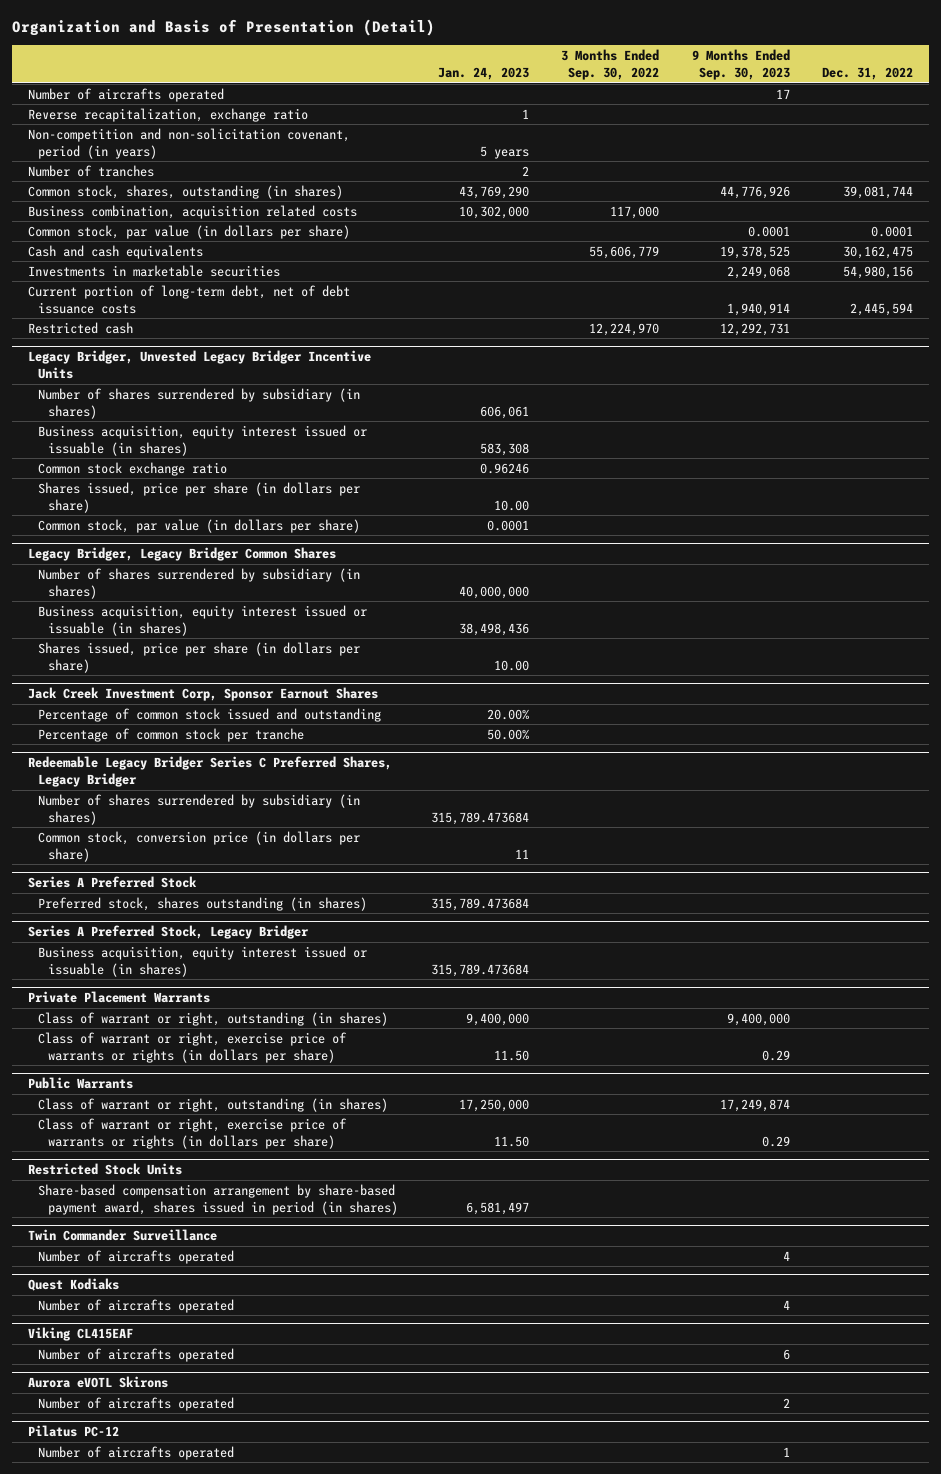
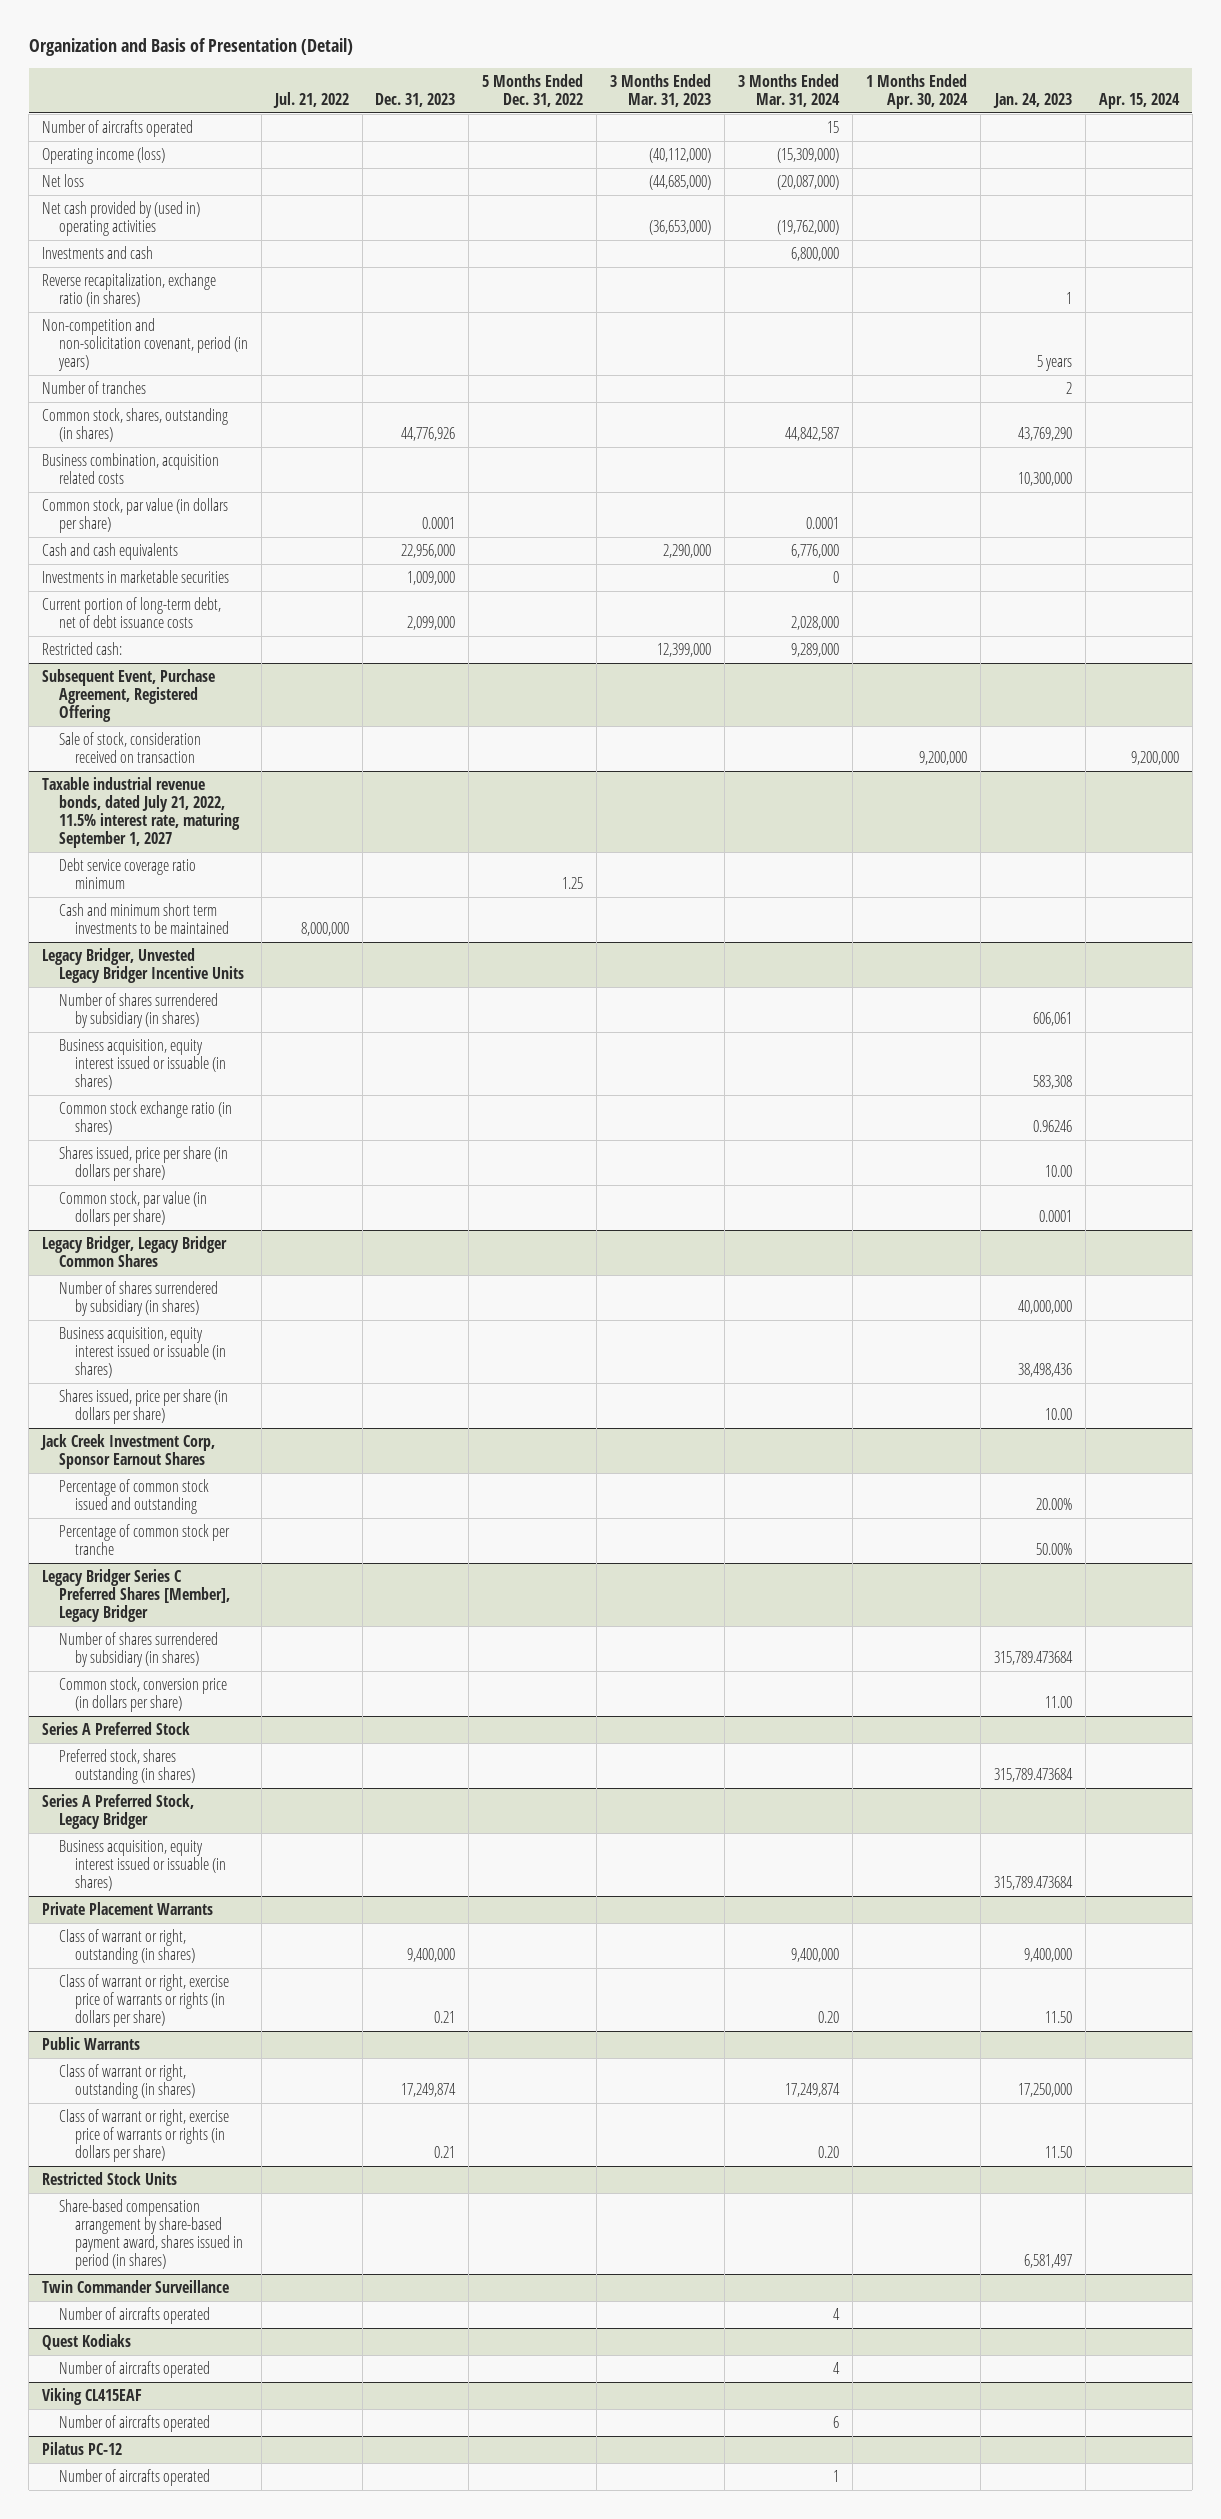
[561,49,660,81] 3 Months Ended Sep. 30, 2022 -> none
[691,49,790,81] 9 Months Ended Sep. 30, 2023 -> none
[821,67,913,81] Dec. 31, 2022 -> none
none -> [272,91,349,108] Jul. 21, 2022
none -> [375,92,456,107] Dec. 31, 2023
none -> [482,73,584,107] 5 Months Ended Dec. 31, 2022
none -> [610,73,712,107] 3 Months Ended Mar. 31, 2023
none -> [738,73,841,107] 3 Months Ended Mar. 31, 2024
none -> [866,73,969,109] 1 Months Ended Apr. 30, 2024
none -> [1098,92,1180,109] Apr. 15, 2024
none -> [42,146,166,164] Operating income (loss)
none -> [42,173,85,187] Net loss
none -> [42,200,201,236] Net cash provided by (used in) operating activities
none -> [42,245,154,259] Investments and cash
[27,107,308,122] Reverse recapitalization, exchange ratio -> [42,272,217,307] Reverse recapitalization, exchange ratio (in shares)
[458,205,529,219] 10,302,000 -> [1017,471,1072,486] 10,300,000
[27,321,133,334] Restricted cash -> [42,641,123,655] Restricted cash:
none -> [42,668,216,723] Subsequent Event, Purchase Agreement, Registered Offering
none -> [58,731,201,763] Sale of stock, consideration received on transaction
none -> [42,776,240,849] Taxable industrial revenue bonds, dated July 21, 2022, 11.5% interest rate, maturing September 1, 2027
none -> [58,857,196,889] Debt service coverage ratio minimum
none -> [58,902,230,934] Cash and minimum short term investments to be maintained
[38,461,228,476] Common stock exchange ratio -> [58,1100,232,1135] Common stock exchange ratio (in shares)
[27,756,392,788] Redeemable Legacy Bridger Series C Preferred Shares, Legacy Bridger -> [42,1568,230,1623] Legacy Bridger Series C Preferred Shares [Member], Legacy Bridger
[514,848,529,859] 11 -> [1044,1695,1072,1708] 11.00
[27,1376,168,1389] Aurora eVOTL Skirons -> none
[38,1396,235,1411] Number of aircrafts operated -> none

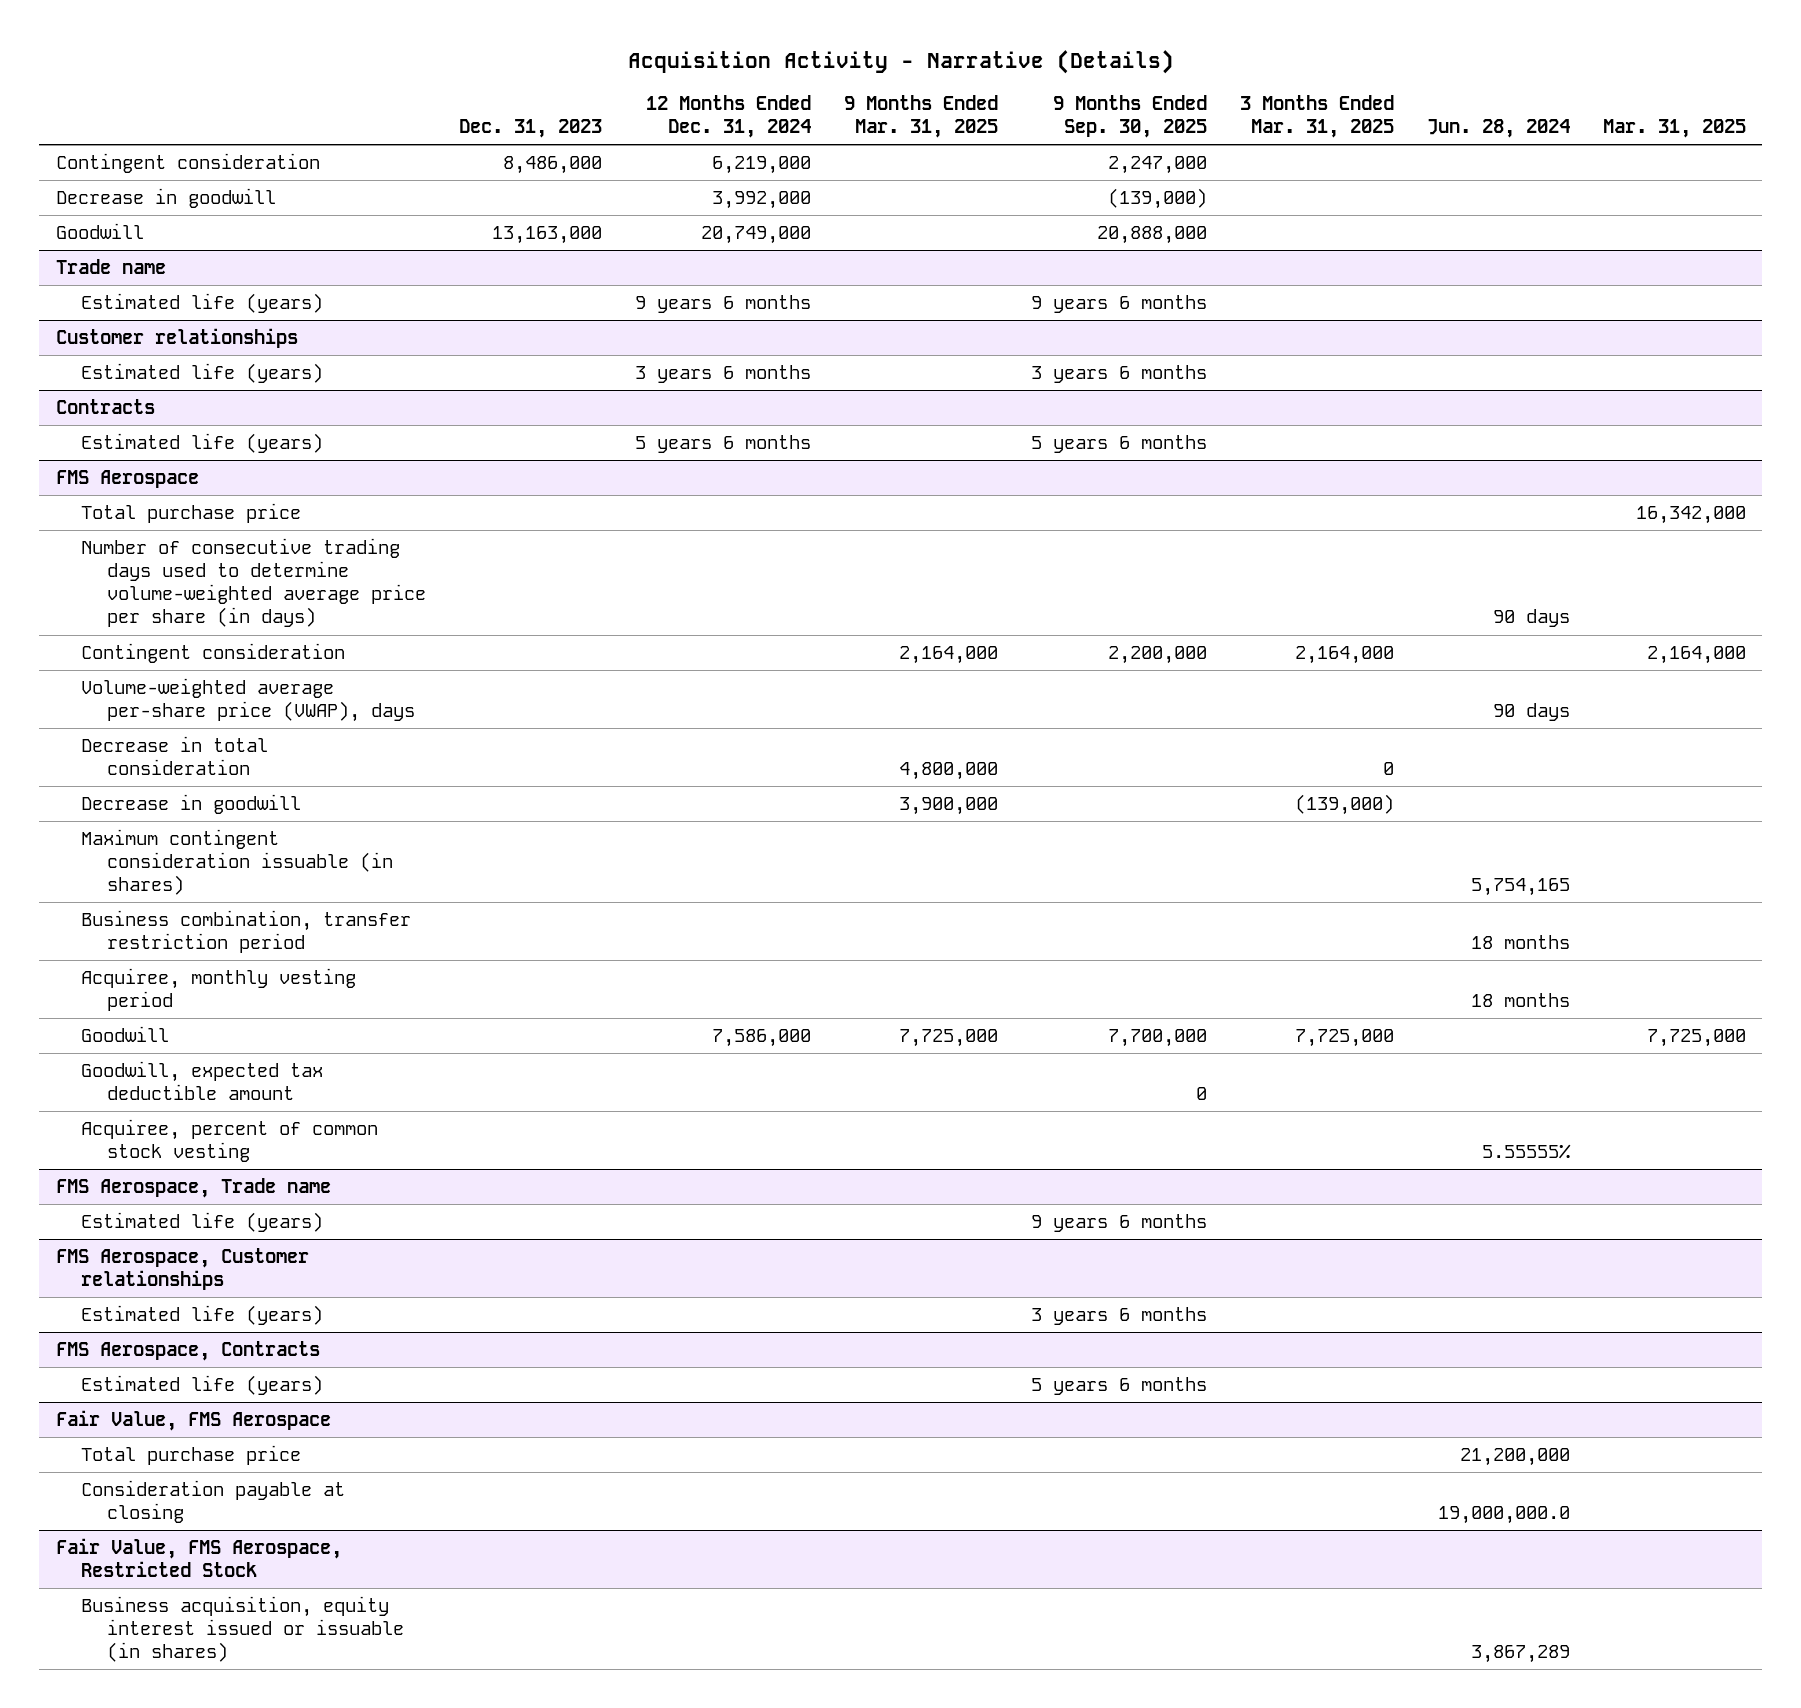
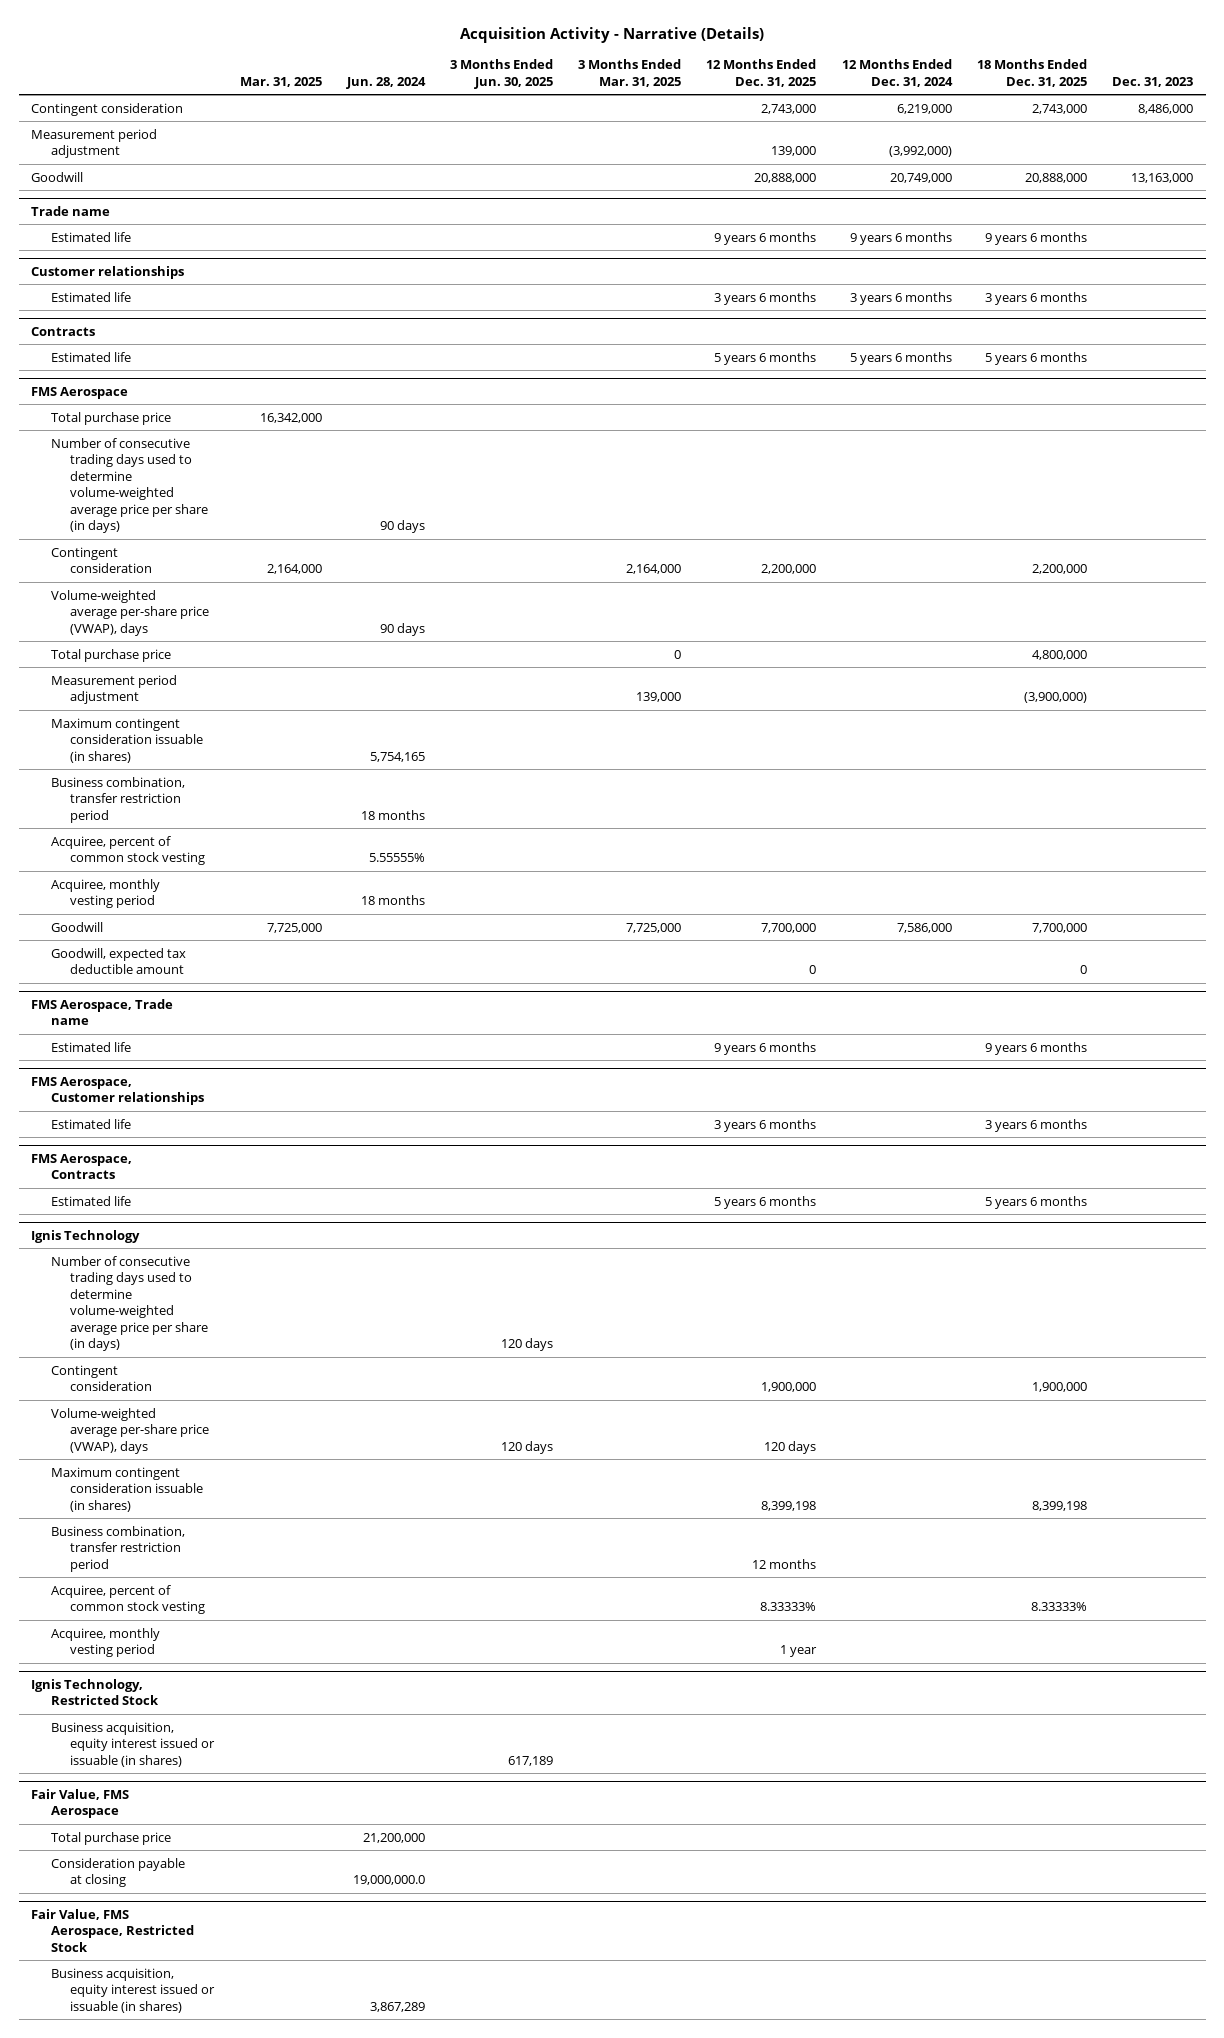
[844,94,999,138] 9 Months Ended Mar. 31, 2025 -> none
[1053,94,1208,138] 9 Months Ended Sep. 30, 2025 -> none
none -> [450,59,554,89] 3 Months Ended Jun. 30, 2025
none -> [706,59,817,87] 12 Months Ended Dec. 31, 2025
none -> [976,59,1087,87] 18 Months Ended Dec. 31, 2025
[55,187,276,208] Decrease in goodwill -> none
none -> [31,128,158,159] Measurement period adjustment
[81,292,324,313] Estimated life (years) -> [50,231,131,242] Estimated life
[81,362,324,383] Estimated life (years) -> [50,291,131,302] Estimated life
[81,432,324,453] Estimated life (years) -> [50,351,131,362] Estimated life
[81,793,302,814] Decrease in goodwill -> none
[81,735,269,776] Decrease in total consideration -> [50,648,171,662] Total purchase price
none -> [50,674,177,705] Measurement period adjustment
[81,1118,379,1163] Acquiree, percent of common stock vesting -> [50,835,206,866] Acquiree, percent of common stock vesting
[81,1211,324,1232] Estimated life (years) -> [50,1041,131,1052] Estimated life
[81,1304,324,1325] Estimated life (years) -> [50,1118,131,1129] Estimated life
[81,1374,324,1395] Estimated life (years) -> [50,1195,131,1206] Estimated life
none -> [31,1229,141,1243] Ignis Technology
none -> [50,1255,209,1352] Number of consecutive trading days used to determine volume-weighted average price per share (in days)
none -> [50,1364,153,1392] Contingent consideration
none -> [50,1407,210,1454] Volume-weighted average per-share price (VWAP), days
none -> [50,1466,204,1512] Maximum contingent consideration issuable (in shares)
none -> [50,1525,185,1572] Business combination, transfer restriction period
none -> [50,1584,206,1615] Acquiree, percent of common stock vesting
none -> [50,1627,160,1658] Acquiree, monthly vesting period
none -> [31,1678,159,1706] Ignis Technology, Restricted Stock
none -> [50,1721,216,1767] Business acquisition, equity interest issued or issuable (in shares)

